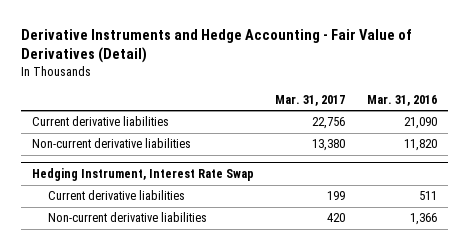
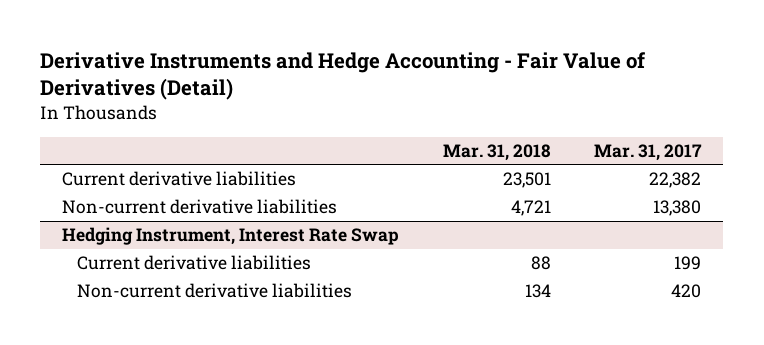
[367,94,438,106] Mar. 31, 2016 -> none
none -> [442,143,551,161] Mar. 31, 2018
[312,117,346,130] 22,756 -> [649,172,702,189] 22,382

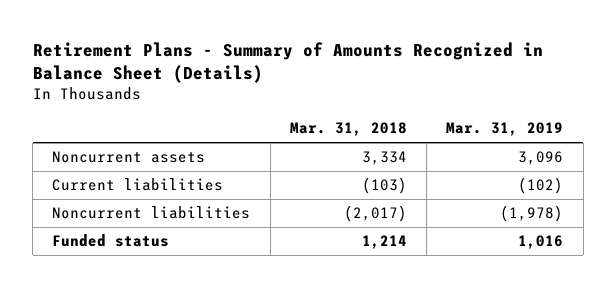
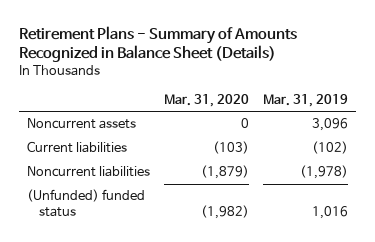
[289,122,407,137] Mar. 31, 2018 -> none
none -> [164,93,250,107] Mar. 31, 2020
[52,234,170,248] Funded status -> [26,189,145,218] (Unfunded) funded status

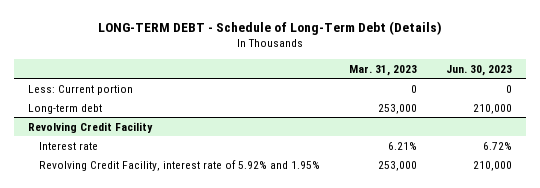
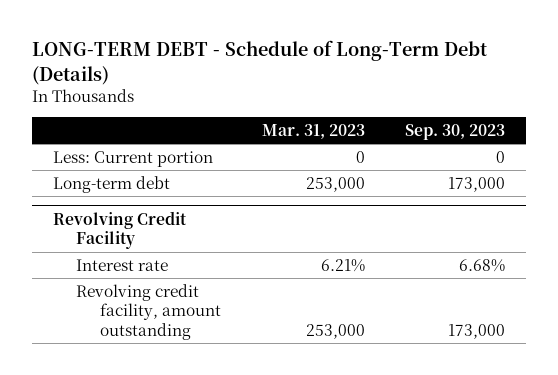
[445,64,512,76] Jun. 30, 2023 -> none
none -> [405,123,506,140] Sep. 30, 2023
[39,159,321,171] Revolving Credit Facility, interest rate of 5.92% and 1.95% -> [76,283,222,340] Revolving credit facility, amount outstanding

